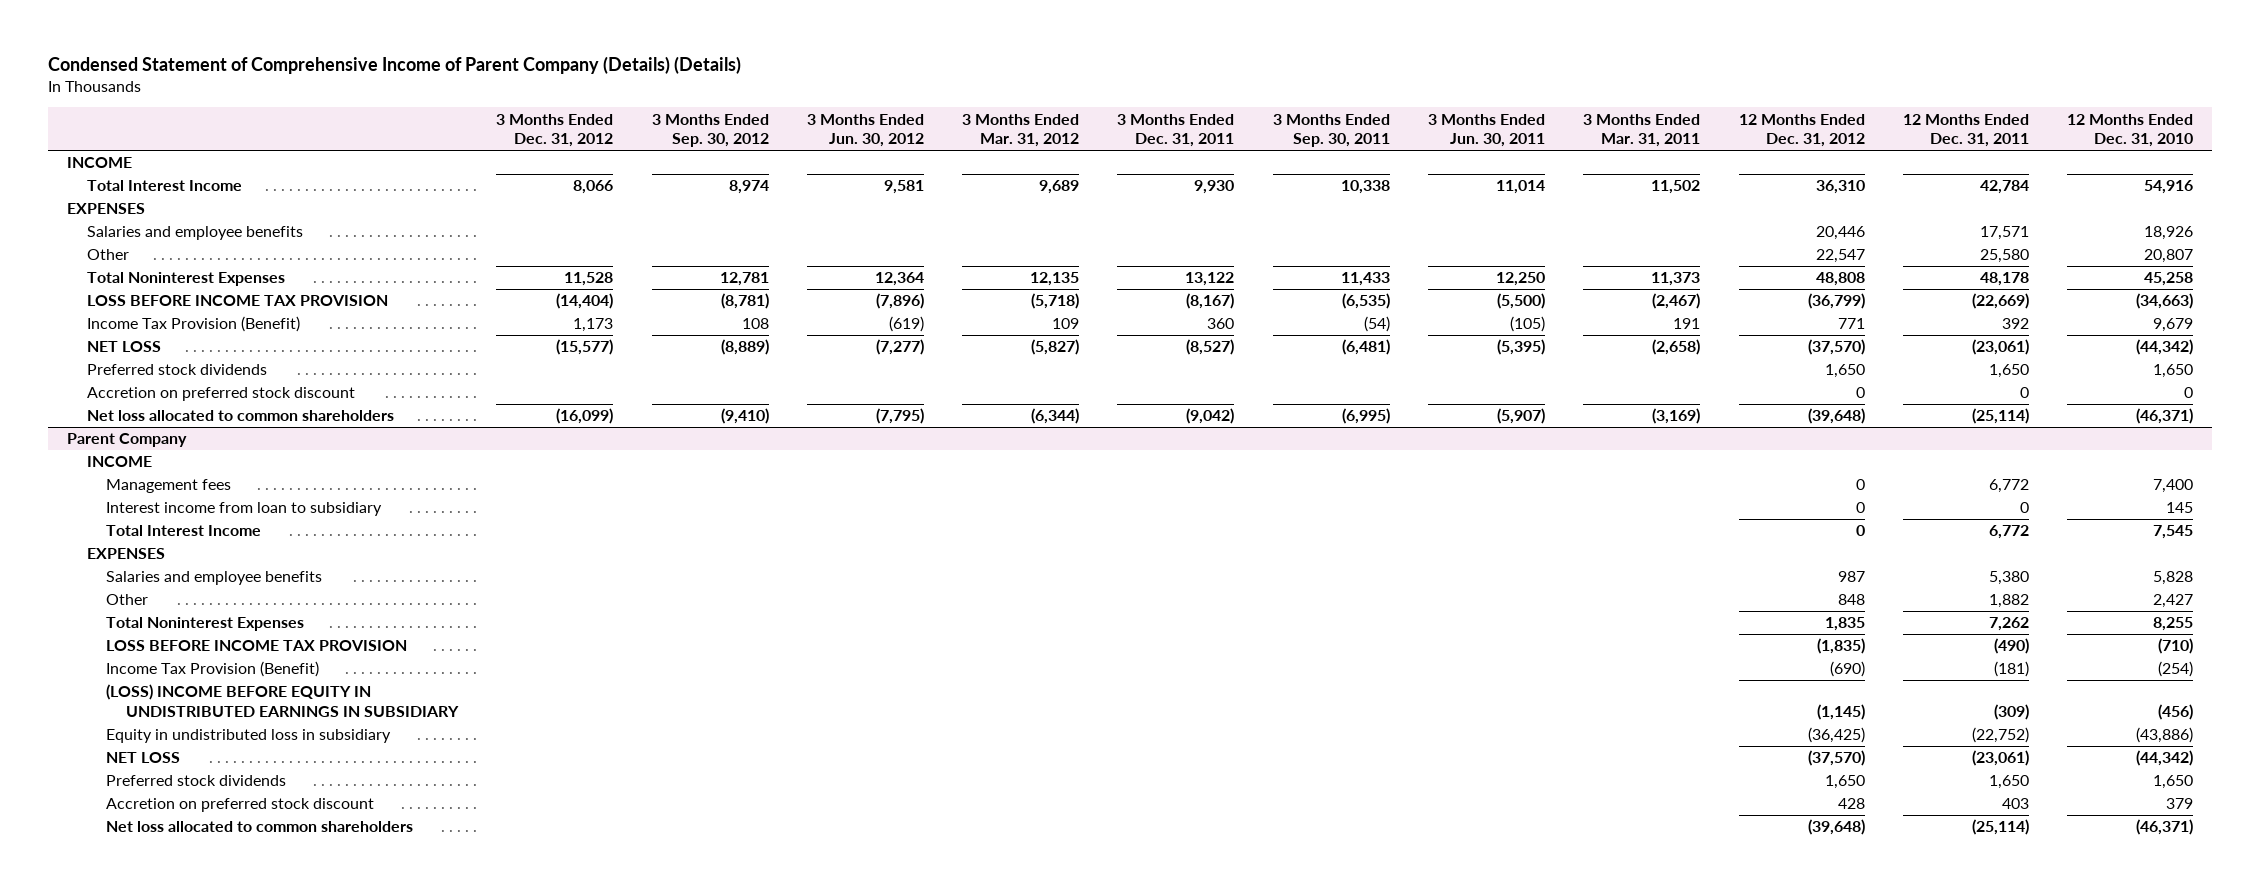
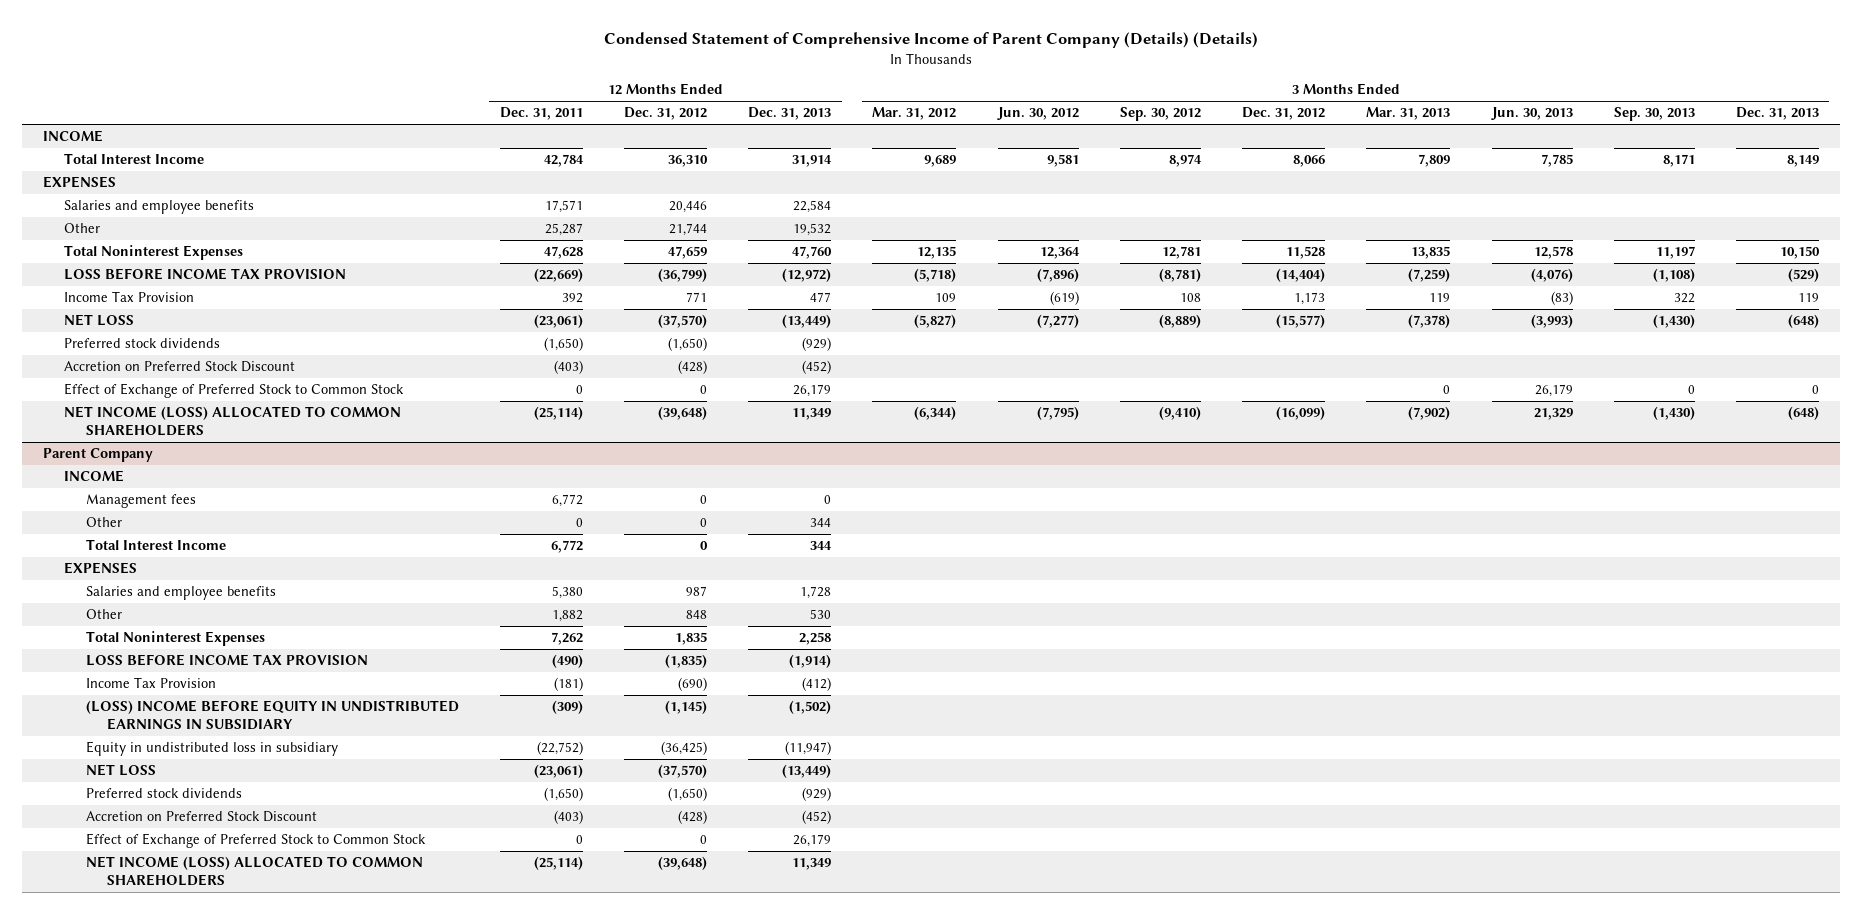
[1117,113,1235,147] 3 Months Ended Dec. 31, 2011 -> none
[1272,113,1390,147] 3 Months Ended Sep. 30, 2011 -> none
[1428,113,1546,147] 3 Months Ended Jun. 30, 2011 -> none
[1583,113,1701,147] 3 Months Ended Mar. 31, 2011 -> none
[2067,113,2194,147] 12 Months Ended Dec. 31, 2010 -> none
none -> [748,107,832,121] Dec. 31, 2013
none -> [1366,107,1451,121] Mar. 31, 2013
none -> [1490,107,1573,121] Jun. 30, 2013
none -> [1613,107,1695,122] Sep. 30, 2013
none -> [1736,107,1820,121] Dec. 31, 2013
[1815,249,1865,264] 22,547 -> [669,223,708,237] 21,744
[1979,249,2029,264] 25,580 -> [544,223,583,237] 25,287
[1815,272,1865,287] 48,808 -> [668,246,708,260] 47,659
[1979,272,2029,287] 48,178 -> [543,246,583,260] 47,628
[86,316,300,333] Income Tax Provision (Benefit) -> [64,291,195,303] Income Tax Provision
[1824,364,1865,379] 1,650 -> [668,337,708,352] (1,650)
[1988,364,2029,379] 1,650 -> [543,337,583,352] (1,650)
[86,387,355,402] Accretion on preferred stock discount -> [64,361,296,373] Accretion on Preferred Stock Discount
[1855,387,1865,399] 0 -> [678,360,708,375] (428)
[2019,387,2029,399] 0 -> [553,360,583,375] (403)
none -> [64,383,405,399] Effect of Exchange of Preferred Stock to Common Stock
[86,410,394,422] Net loss allocated to common shareholders -> [64,406,402,437] NET INCOME (LOSS) ALLOCATED TO COMMON SHAREHOLDERS
[106,502,383,517] Interest income from loan to subsidiary -> none
none -> [85,517,122,528] Other
[106,661,320,678] Income Tax Provision (Benefit) -> [85,677,216,689] Income Tax Provision
[1824,775,1865,790] 1,650 -> [668,787,708,802] (1,650)
[1988,775,2029,790] 1,650 -> [543,787,583,802] (1,650)
[106,798,375,813] Accretion on preferred stock discount -> [85,811,317,823] Accretion on Preferred Stock Discount
[1837,798,1865,810] 428 -> [678,810,708,825] (428)
[2001,798,2029,810] 403 -> [553,810,583,825] (403)
none -> [85,833,426,849] Effect of Exchange of Preferred Stock to Common Stock
[106,821,414,833] Net loss allocated to common shareholders -> [85,856,423,887] NET INCOME (LOSS) ALLOCATED TO COMMON SHAREHOLDERS

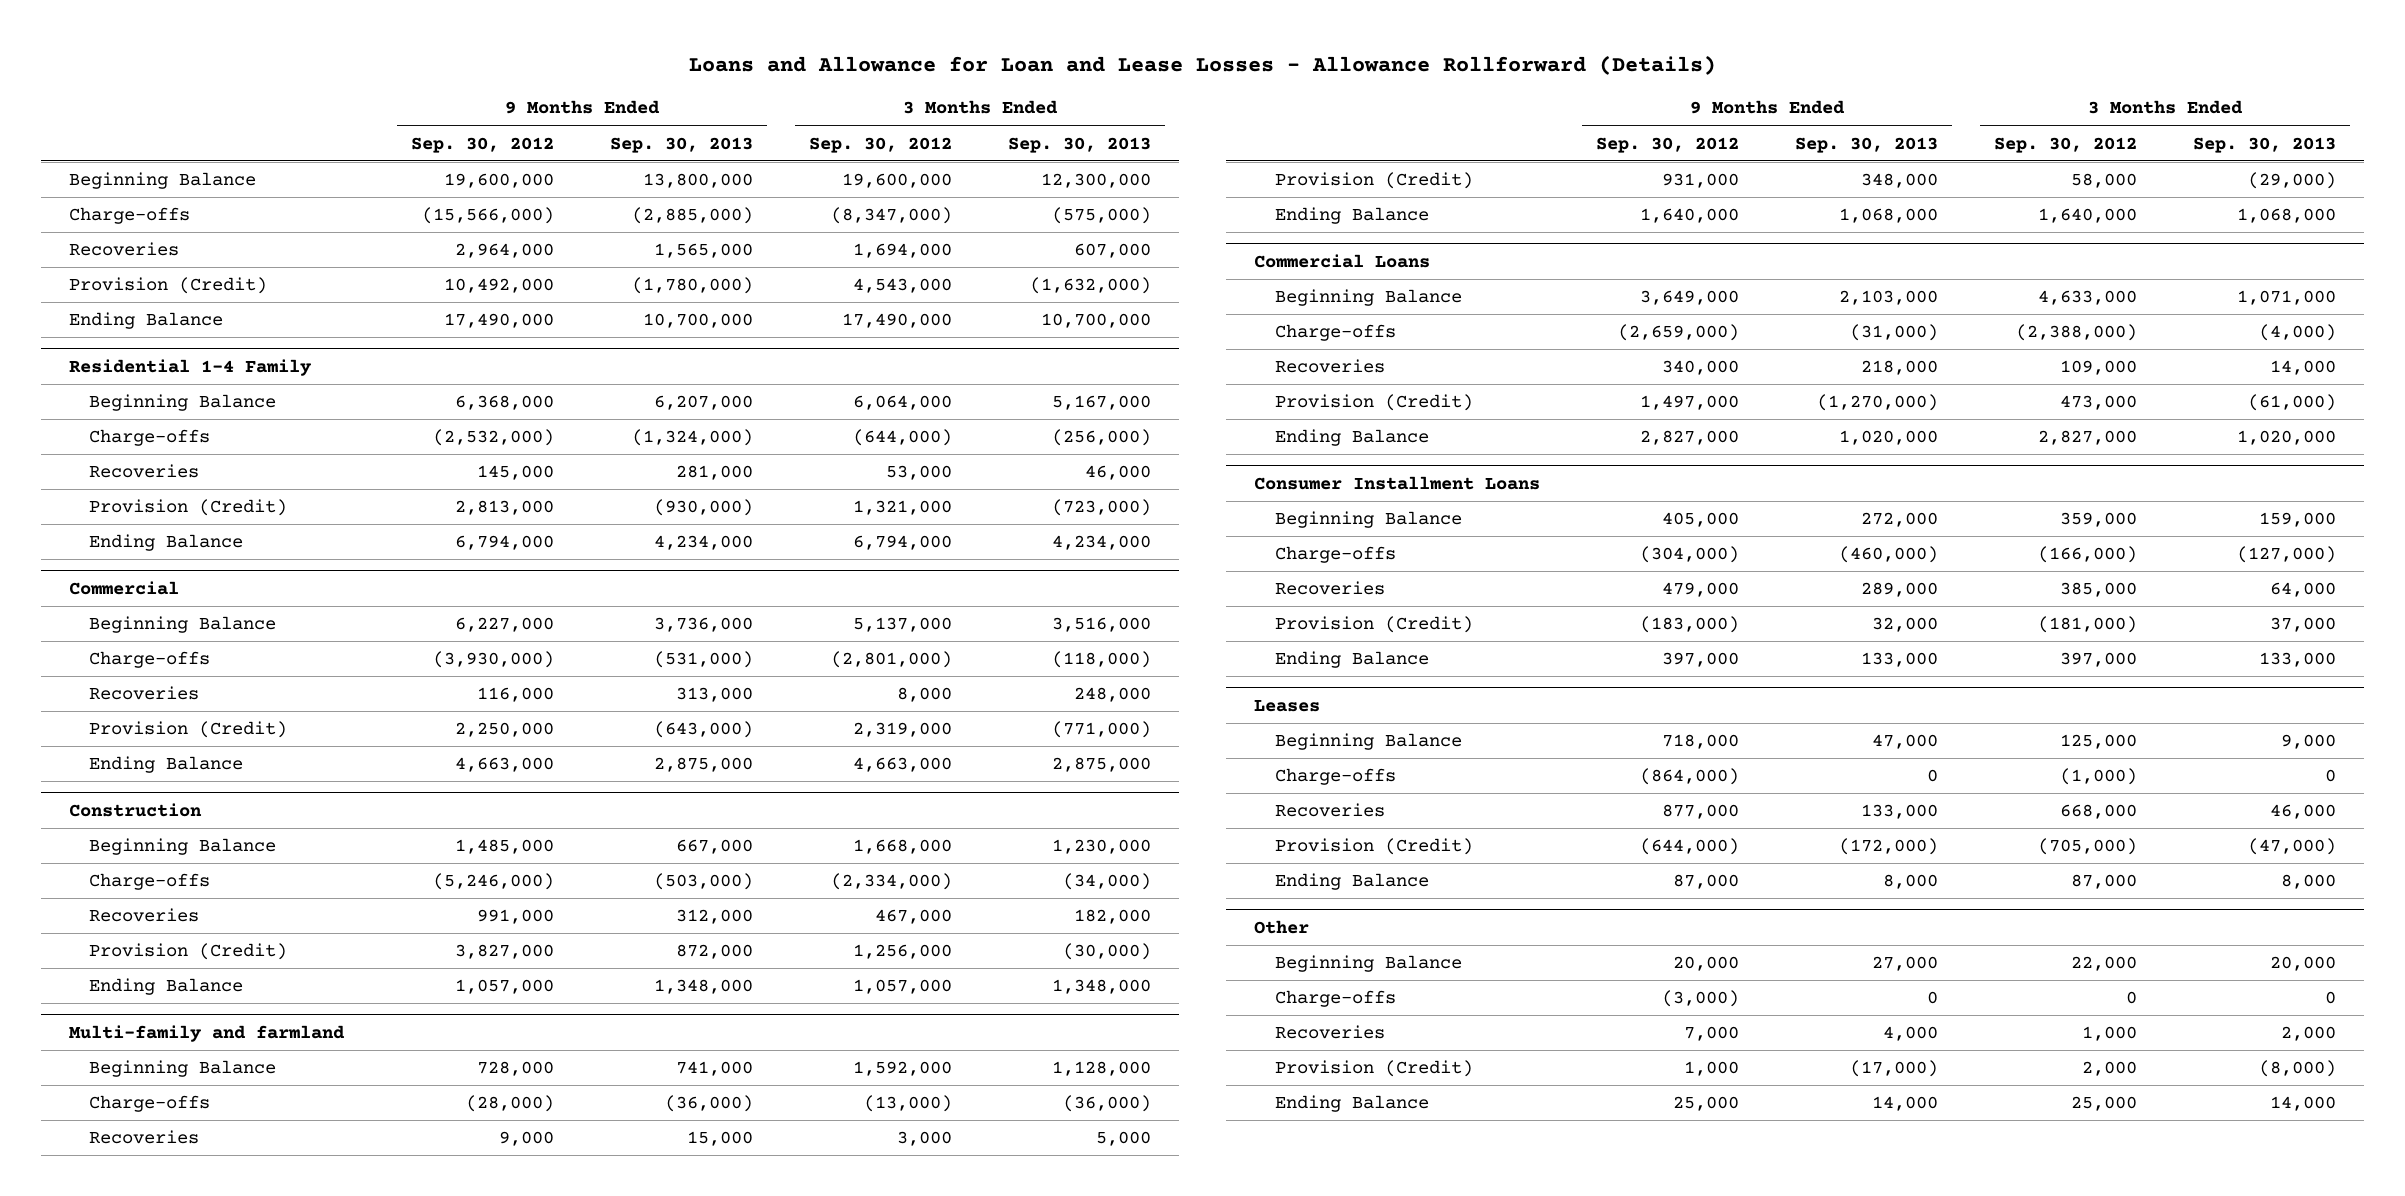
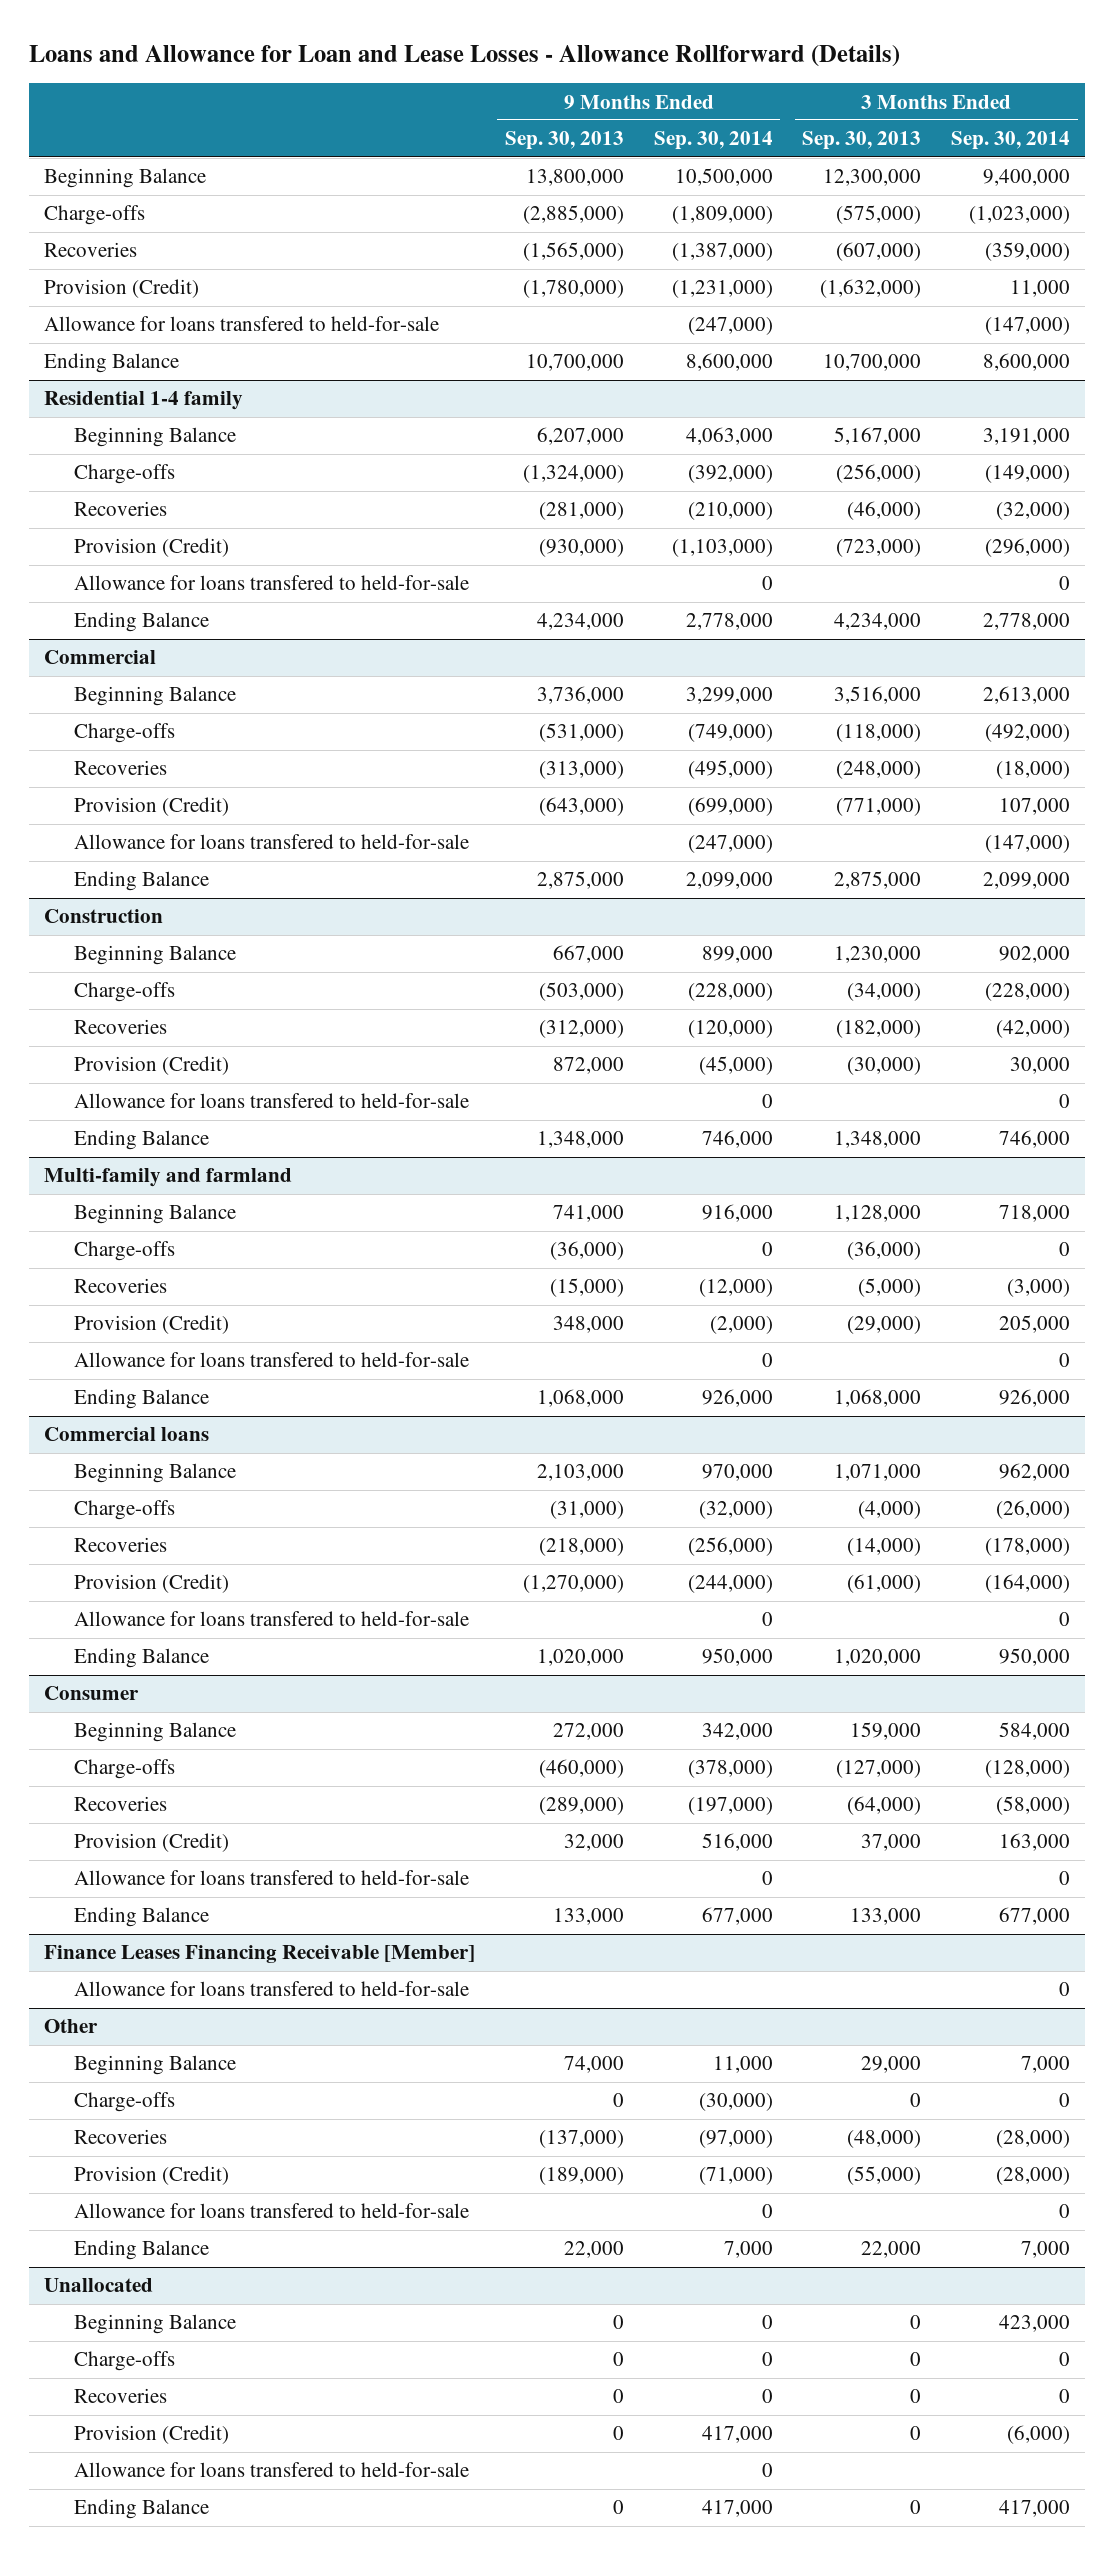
[410,136,554,153] Sep. 30, 2012 -> none
[808,136,952,153] Sep. 30, 2012 -> none
none -> [653,131,773,151] Sep. 30, 2014
none -> [951,131,1071,151] Sep. 30, 2014
[653,243,753,259] 1,565,000 -> [522,242,624,262] (1,565,000)
[1073,243,1151,259] 607,000 -> [836,242,922,262] (607,000)
none -> [43,316,439,332] Allowance for loans transfered to held-for-sale
[68,358,312,376] Residential 1-4 Family -> [43,391,243,411] Residential 1-4 family
[675,465,753,481] 281,000 -> [538,502,624,521] (281,000)
[1084,465,1151,481] 46,000 -> [847,501,922,521] (46,000)
none -> [74,575,470,591] Allowance for loans transfered to held-for-sale
[675,687,753,703] 313,000 -> [538,761,624,780] (313,000)
[1073,687,1151,703] 248,000 -> [836,761,922,780] (248,000)
none -> [74,834,470,850] Allowance for loans transfered to held-for-sale
[675,909,753,925] 312,000 -> [538,1020,624,1039] (312,000)
[1073,909,1151,925] 182,000 -> [836,1020,922,1039] (182,000)
none -> [74,1093,470,1109] Allowance for loans transfered to held-for-sale
[686,1131,753,1147] 15,000 -> [549,1278,624,1298] (15,000)
[1095,1131,1151,1147] 5,000 -> [858,1278,922,1298] (5,000)
none -> [74,1352,470,1368] Allowance for loans transfered to held-for-sale
[1254,253,1431,268] Commercial Loans -> [43,1427,209,1442] Commercial loans
[1861,360,1939,376] 218,000 -> [538,1538,624,1557] (218,000)
[2270,360,2337,376] 14,000 -> [847,1538,922,1557] (14,000)
none -> [74,1611,470,1627] Allowance for loans transfered to held-for-sale
[1254,475,1541,490] Consumer Installment Loans -> none
none -> [43,1686,139,1701] Consumer
[1861,582,1939,598] 289,000 -> [538,1797,624,1816] (289,000)
[2270,582,2337,598] 64,000 -> [847,1796,922,1816] (64,000)
none -> [74,1870,470,1886] Allowance for loans transfered to held-for-sale
[1254,699,1321,712] Leases -> none
[1274,733,1462,751] Beginning Balance -> none
[1274,768,1396,786] Charge-offs -> none
[1274,803,1385,818] Recoveries -> none
[1274,838,1473,856] Provision (Credit) -> none
[1274,873,1429,891] Ending Balance -> none
none -> [43,1945,475,1964] Finance Leases Financing Receivable [Member]
none -> [74,1981,470,1997] Allowance for loans transfered to held-for-sale
[1872,956,1939,972] 27,000 -> [563,2056,624,2074] 74,000
[2270,956,2337,972] 20,000 -> [861,2056,922,2074] 29,000
[1883,1026,1939,1042] 4,000 -> [538,2130,624,2149] (137,000)
[2281,1026,2337,1042] 2,000 -> [847,2130,922,2149] (48,000)
[1850,1060,1939,1078] (17,000) -> [538,2167,624,2186] (189,000)
[2259,1060,2337,1078] (8,000) -> [847,2166,922,2186] (55,000)
none -> [74,2203,470,2219] Allowance for loans transfered to held-for-sale
[1872,1096,1939,1112] 14,000 -> [563,2241,624,2259] 22,000
[2270,1096,2337,1112] 14,000 -> [861,2241,922,2259] 22,000
none -> [43,2278,153,2293] Unallocated
none -> [74,2314,237,2335] Beginning Balance
none -> [74,2351,176,2372] Charge-offs
none -> [74,2388,168,2404] Recoveries
none -> [74,2425,230,2445] Provision (Credit)
none -> [74,2462,470,2478] Allowance for loans transfered to held-for-sale
none -> [74,2499,210,2520] Ending Balance

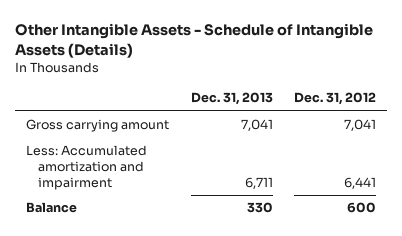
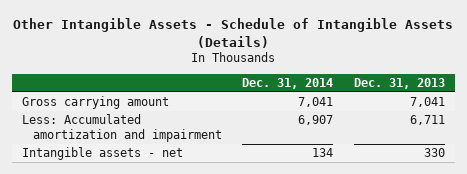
[293,92,376,106] Dec. 31, 2012 -> none
none -> [242,77,334,89] Dec. 31, 2014
[26,202,78,214] Balance -> [22,147,184,161] Intangible assets - net

